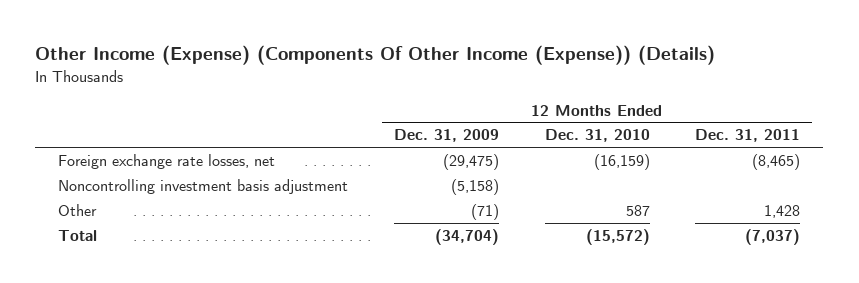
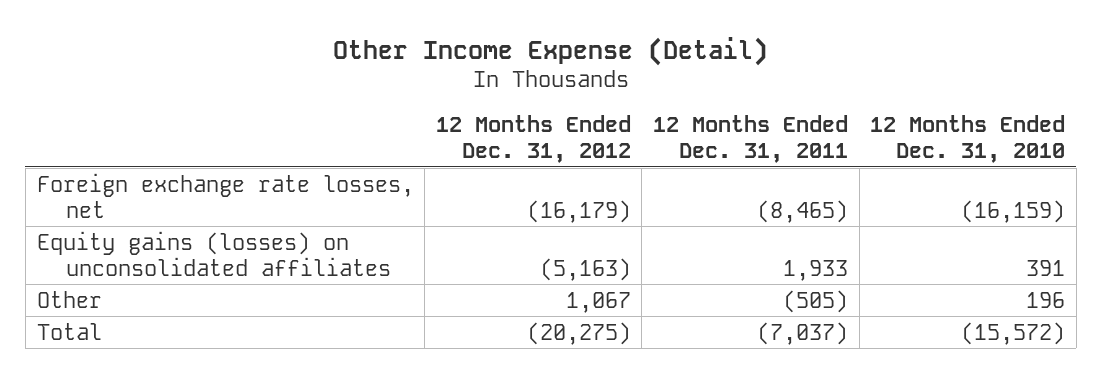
[35,45,716,66] Other Income (Expense) (Components Of Other Income (Expense)) (Details) -> [332,36,768,66] Other Income Expense (Detail)
[393,129,499,143] Dec. 31, 2009 -> none
none -> [435,115,631,164] 12 Months Ended Dec. 31, 2012
[58,178,349,194] Noncontrolling investment basis adjustment -> none
none -> [36,230,392,276] Equity gains (losses) on unconsolidated affiliates
[625,204,650,216] 587 -> [1026,291,1066,308] 196
[764,204,801,218] 1,428 -> [782,289,848,313] (505)

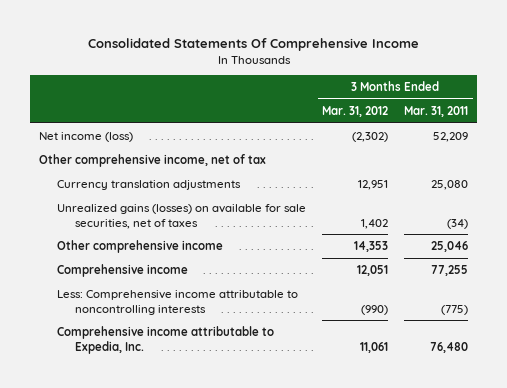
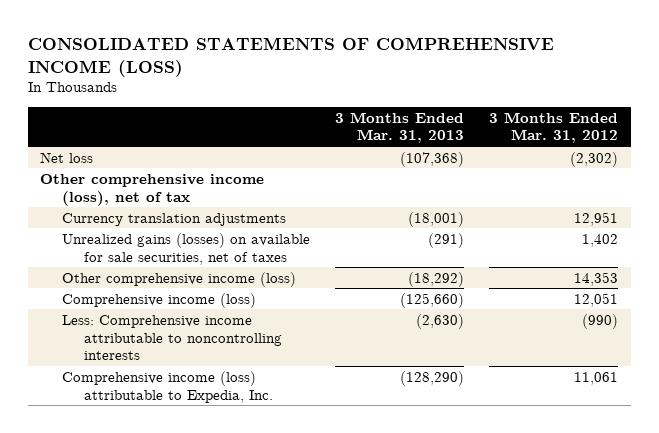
[87,38,419,52] Consolidated Statements Of Comprehensive Income -> [27,37,554,77] CONSOLIDATED STATEMENTS OF COMPREHENSIVE INCOME (LOSS)
[404,105,469,117] Mar. 31, 2011 -> none
none -> [335,111,465,144] 3 Months Ended Mar. 31, 2013
[38,131,133,142] Net income (loss) -> [40,151,94,163] Net loss
[38,153,266,167] Other comprehensive income, net of tax -> [40,173,265,206] Other comprehensive income (loss), net of tax
[56,239,223,253] Other comprehensive income -> [62,271,297,287] Other comprehensive income (loss)
[56,263,188,277] Comprehensive income -> [62,292,257,308] Comprehensive income (loss)
[56,325,274,354] Comprehensive income attributable to Expedia, Inc. -> [62,370,273,403] Comprehensive income (loss) attributable to Expedia, Inc.

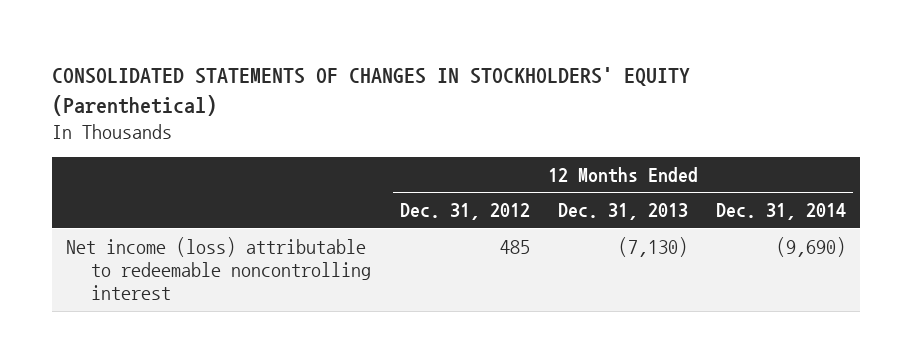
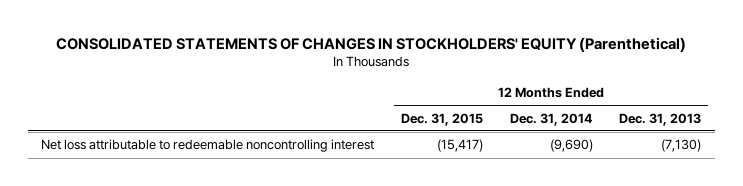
[399,203,530,221] Dec. 31, 2012 -> none
none -> [401,112,484,126] Dec. 31, 2015
[66,236,372,301] Net income (loss) attributable to redeemable noncontrolling interest -> [41,139,375,153] Net loss attributable to redeemable noncontrolling interest

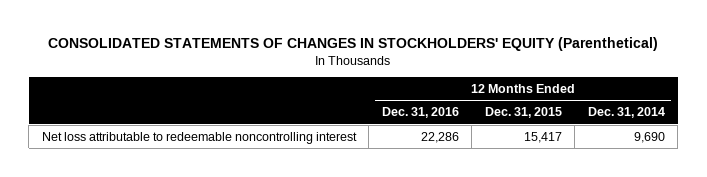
[619,112,702,126] Dec. 31, 2013 -> none
none -> [381,107,459,119] Dec. 31, 2016
[437,139,484,153] (15,417) -> [523,131,562,143] 15,417
[549,139,593,153] (9,690) -> [633,131,665,143] 9,690

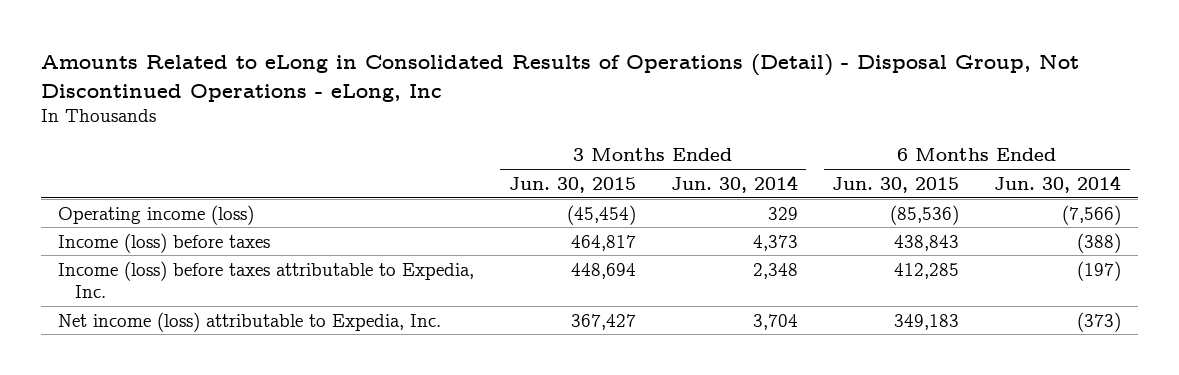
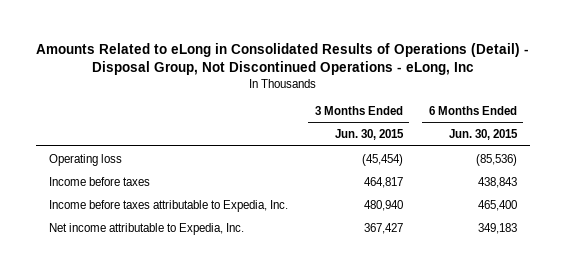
[670,174,798,193] Jun. 30, 2014 -> none
[993,174,1121,193] Jun. 30, 2014 -> none
[58,204,255,225] Operating income (loss) -> [49,153,123,166] Operating loss
[58,232,271,253] Income (loss) before taxes -> [49,176,151,186] Income before taxes
[58,260,475,298] Income (loss) before taxes attributable to Expedia, Inc. -> [49,199,289,212] Income before taxes attributable to Expedia, Inc.
[570,262,636,279] 448,694 -> [363,199,403,211] 480,940
[894,262,960,279] 412,285 -> [477,199,517,211] 465,400
[58,311,442,332] Net income (loss) attributable to Expedia, Inc. -> [49,222,245,235] Net income attributable to Expedia, Inc.

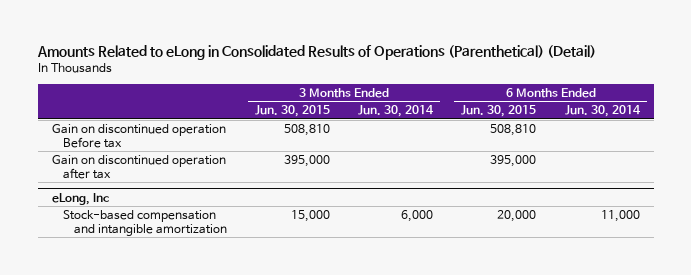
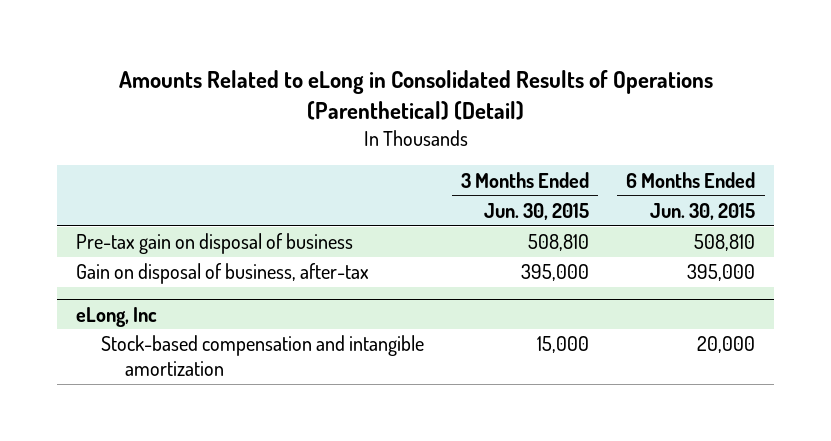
[358,105,435,118] Jun. 30, 2014 -> none
[564,105,641,118] Jun. 30, 2014 -> none
[51,124,226,148] Gain on discontinued operation Before tax -> [76,233,354,255] Pre-tax gain on disposal of business
[51,155,226,179] Gain on discontinued operation after tax -> [76,263,370,285] Gain on disposal of business, after-tax

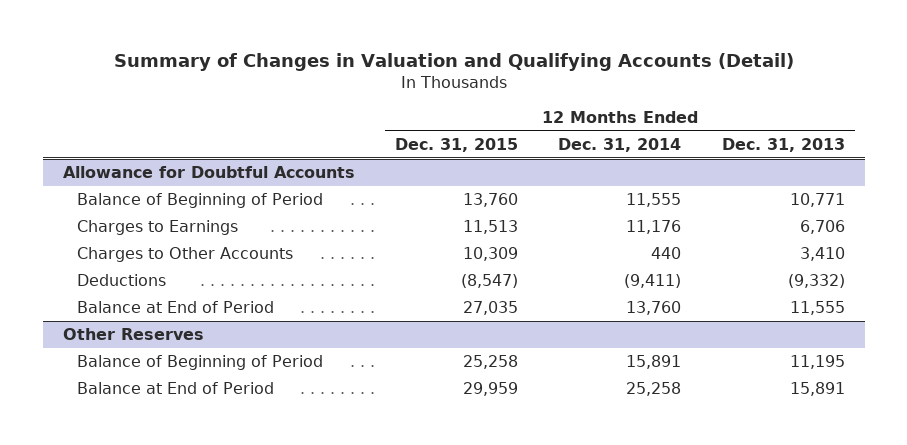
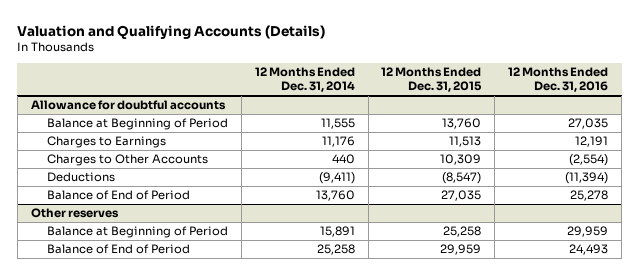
[113,52,794,71] Summary of Changes in Valuation and Qualifying Accounts (Detail) -> [17,24,326,39] Valuation and Qualifying Accounts (Details)
[721,138,845,153] Dec. 31, 2013 -> none
none -> [508,67,609,93] 12 Months Ended Dec. 31, 2016
[62,166,355,179] Allowance for Doubtful Accounts -> [30,100,226,111] Allowance for doubtful accounts
[77,193,324,209] Balance of Beginning of Period -> [46,118,228,131] Balance at Beginning of Period
[77,301,275,314] Balance at End of Period -> [46,190,190,201] Balance of End of Period
[62,328,204,341] Other Reserves -> [30,208,119,219] Other reserves
[77,355,324,371] Balance of Beginning of Period -> [46,226,228,239] Balance at Beginning of Period
[77,382,275,395] Balance at End of Period -> [46,244,190,255] Balance of End of Period

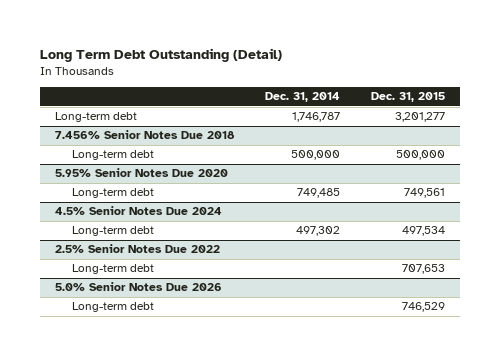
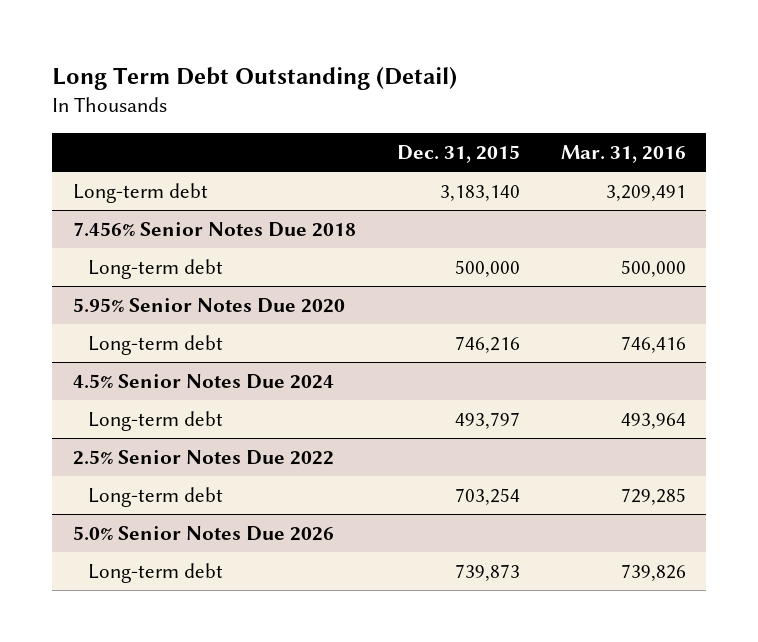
[265,92,341,103] Dec. 31, 2014 -> none
none -> [560,144,686,163] Mar. 31, 2016
[394,112,445,123] 3,201,277 -> [439,184,520,201] 3,183,140
[403,188,445,199] 749,561 -> [454,335,520,353] 746,216
[401,226,445,237] 497,534 -> [454,411,520,429] 493,797
[401,264,445,275] 707,653 -> [454,487,520,505] 703,254
[401,302,445,313] 746,529 -> [454,563,520,581] 739,873

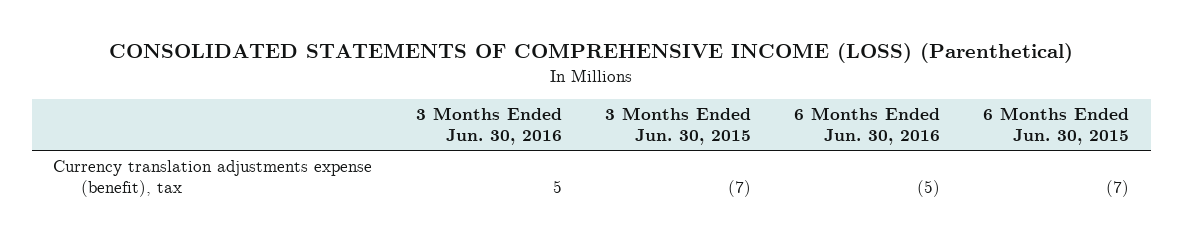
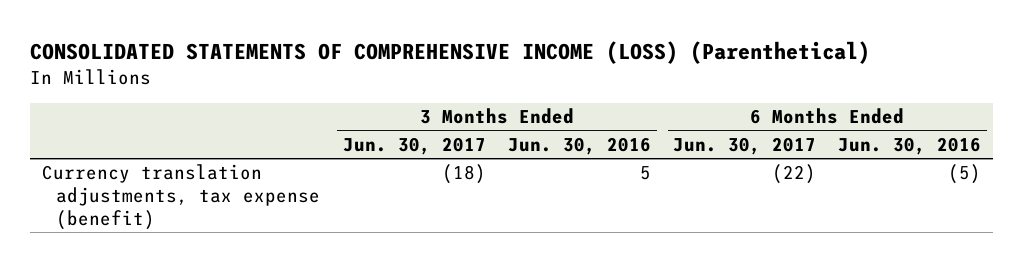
[604,107,751,145] 3 Months Ended Jun. 30, 2015 -> none
[982,107,1129,145] 6 Months Ended Jun. 30, 2015 -> none
none -> [342,137,486,156] Jun. 30, 2017
none -> [673,137,817,156] Jun. 30, 2017
[53,160,373,197] Currency translation adjustments expense (benefit), tax -> [41,164,321,230] Currency translation adjustments, tax expense (benefit)

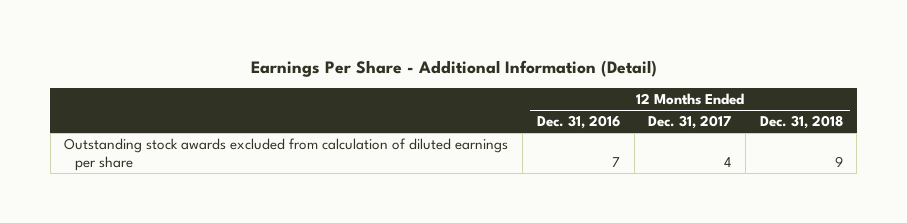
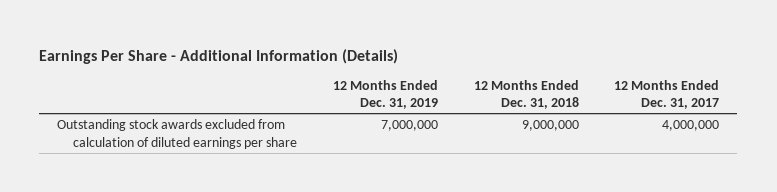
[250,60,657,78] Earnings Per Share - Additional Information (Detail) -> [39,48,399,64] Earnings Per Share - Additional Information (Details)
[536,115,620,130] Dec. 31, 2016 -> none
none -> [332,79,438,110] 12 Months Ended Dec. 31, 2019
[724,156,732,167] 4 -> [662,120,720,132] 4,000,000
[834,155,843,167] 9 -> [521,120,579,132] 9,000,000

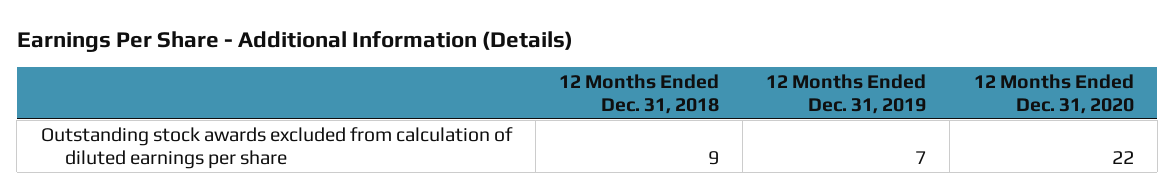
[614,79,720,110] 12 Months Ended Dec. 31, 2017 -> none
none -> [973,73,1134,114] 12 Months Ended Dec. 31, 2020
[380,120,438,132] 7,000,000 -> [915,150,927,164] 7
[521,120,579,132] 9,000,000 -> [707,150,719,165] 9

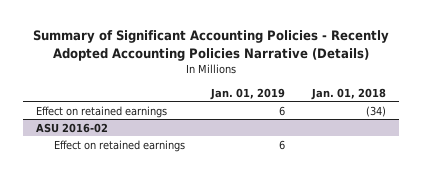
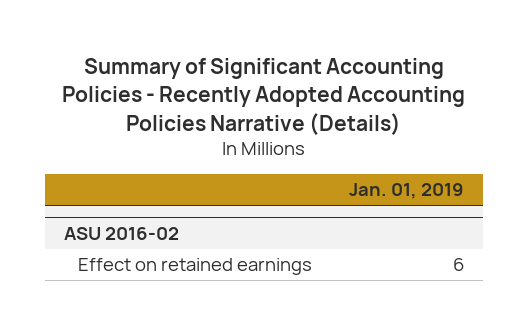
[311,87,387,100] Jan. 01, 2018 -> none
[36,105,168,118] Effect on retained earnings -> none

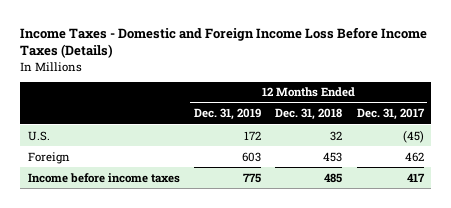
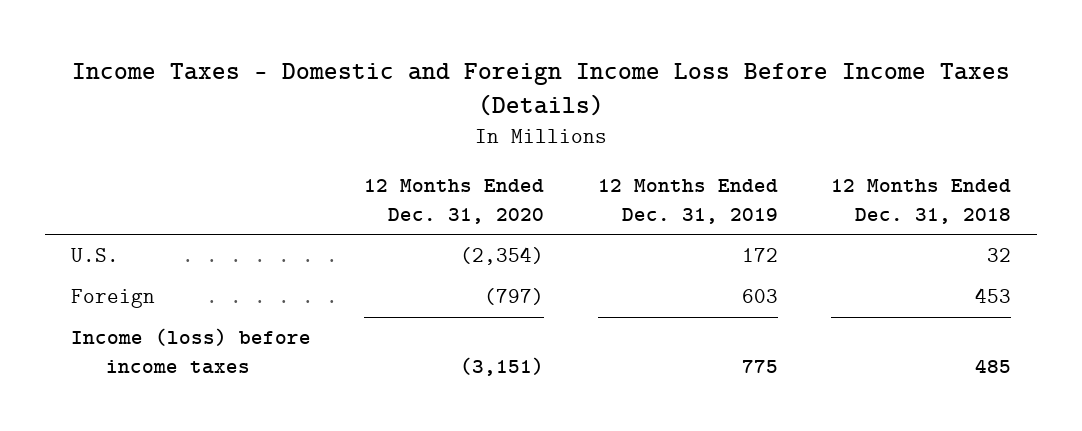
[356,108,425,121] Dec. 31, 2017 -> none
none -> [364,179,545,224] 12 Months Ended Dec. 31, 2020
[27,172,180,183] Income before income taxes -> [71,328,312,374] Income (loss) before income taxes

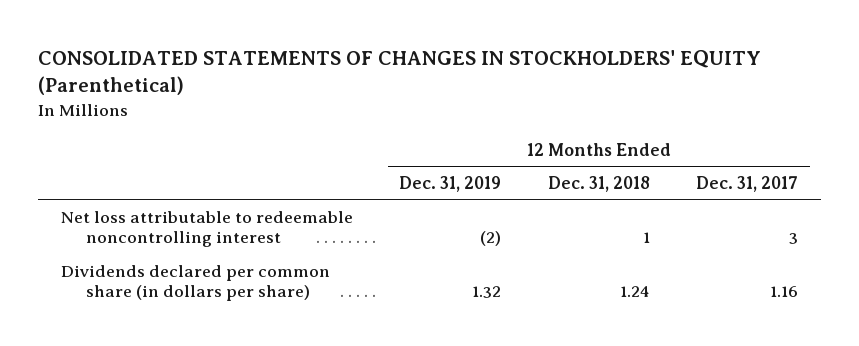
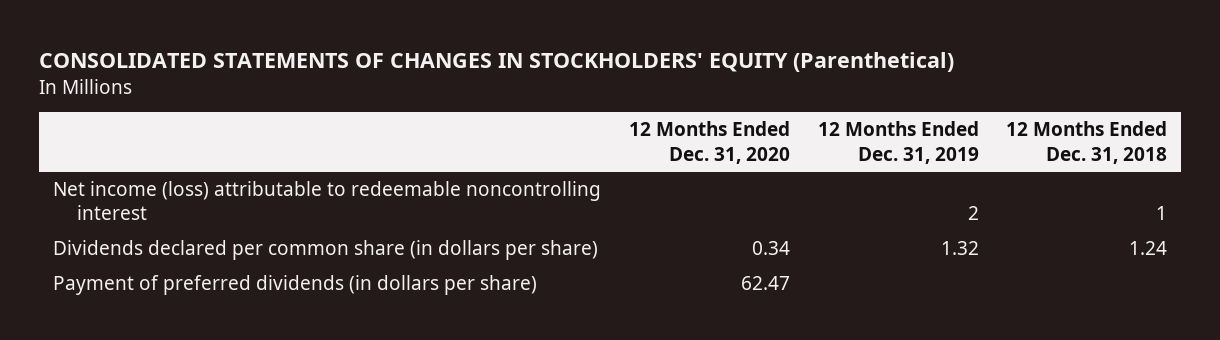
[696,175,799,192] Dec. 31, 2017 -> none
none -> [628,121,790,164] 12 Months Ended Dec. 31, 2020
[60,210,353,248] Net loss attributable to redeemable noncontrolling interest -> [52,181,601,221] Net income (loss) attributable to redeemable noncontrolling interest
[480,231,502,247] (2) -> [967,206,979,221] 2
none -> [52,275,537,296] Payment of preferred dividends (in dollars per share)

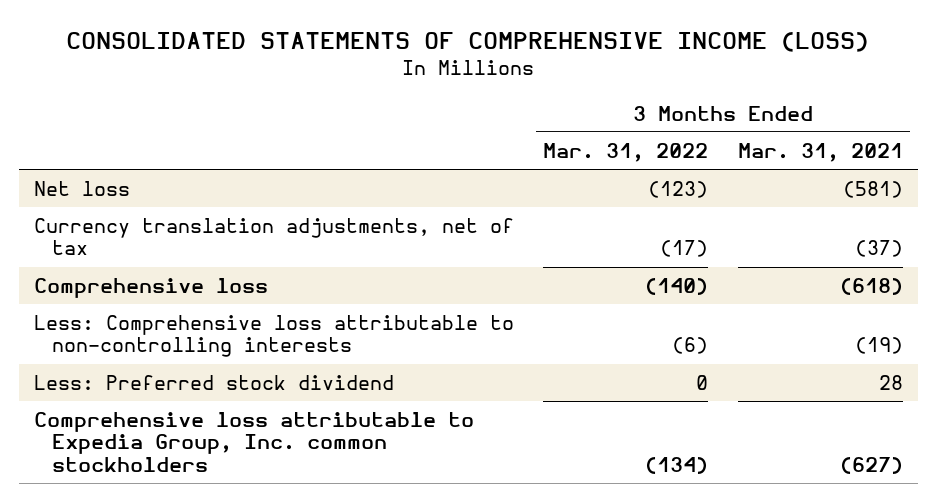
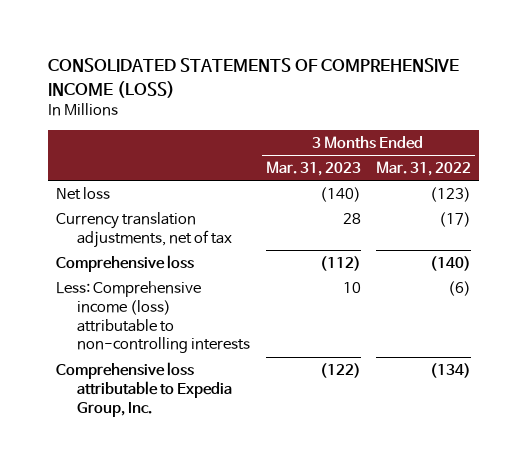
[737,143,903,163] Mar. 31, 2021 -> none
none -> [265,161,361,177] Mar. 31, 2023
[33,375,394,391] Less: Preferred stock dividend -> none
[33,315,514,358] Less: Comprehensive loss attributable to non-controlling interests -> [55,281,251,354] Less: Comprehensive income (loss) attributable to non-controlling interests
[33,412,474,472] Comprehensive loss attributable to Expedia Group, Inc. common stockholders -> [55,362,233,417] Comprehensive loss attributable to Expedia Group, Inc.

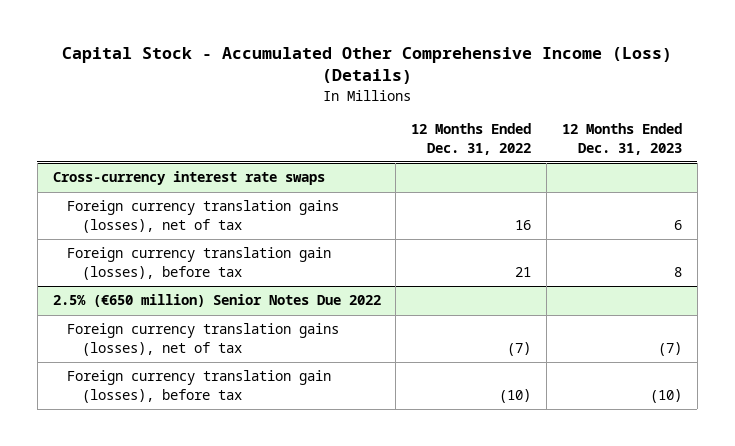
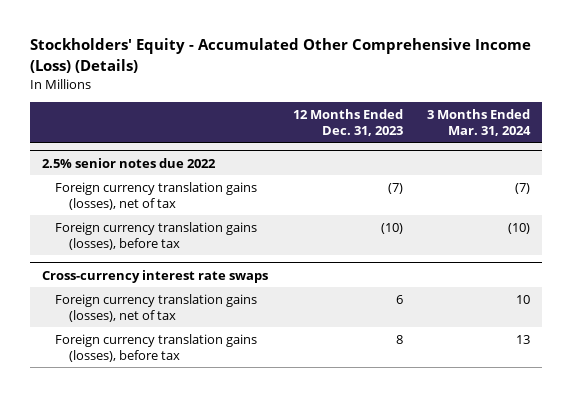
[62,47,673,85] Capital Stock - Accumulated Other Comprehensive Income (Loss) (Details) -> [29,38,531,74] Stockholders' Equity - Accumulated Other Comprehensive Income (Loss) (Details)
[411,123,532,155] 12 Months Ended Dec. 31, 2022 -> none
none -> [426,109,531,136] 3 Months Ended Mar. 31, 2024
none -> [42,157,217,168] 2.5% senior notes due 2022
none -> [55,181,258,210] Foreign currency translation gains (losses), net of tax
none -> [55,221,258,250] Foreign currency translation gains (losses), before tax
[52,294,381,308] 2.5% (€650 million) Senior Notes Due 2022 -> none
[67,323,340,356] Foreign currency translation gains (losses), net of tax -> none
[67,370,332,403] Foreign currency translation gain (losses), before tax -> none
[67,247,332,280] Foreign currency translation gain (losses), before tax -> [55,333,258,362] Foreign currency translation gains (losses), before tax

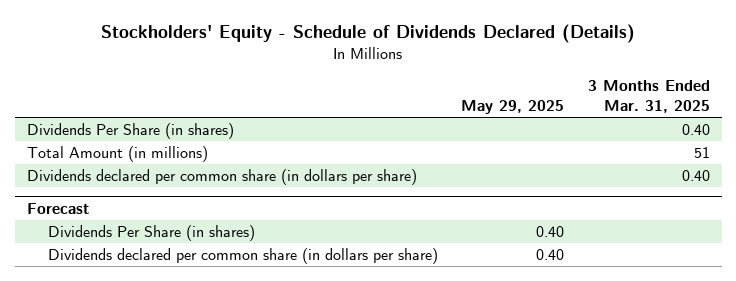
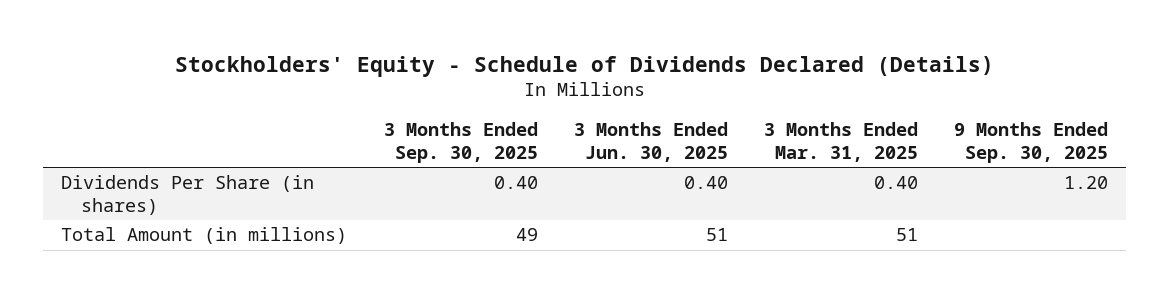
[461,99,565,114] May 29, 2025 -> none
none -> [383,122,538,164] 3 Months Ended Sep. 30, 2025
none -> [573,122,728,163] 3 Months Ended Jun. 30, 2025
none -> [953,122,1108,164] 9 Months Ended Sep. 30, 2025
[26,169,417,186] Dividends declared per common share (in dollars per share) -> none
[26,202,89,214] Forecast -> none
[47,225,255,242] Dividends Per Share (in shares) -> none
[47,248,438,265] Dividends declared per common share (in dollars per share) -> none

